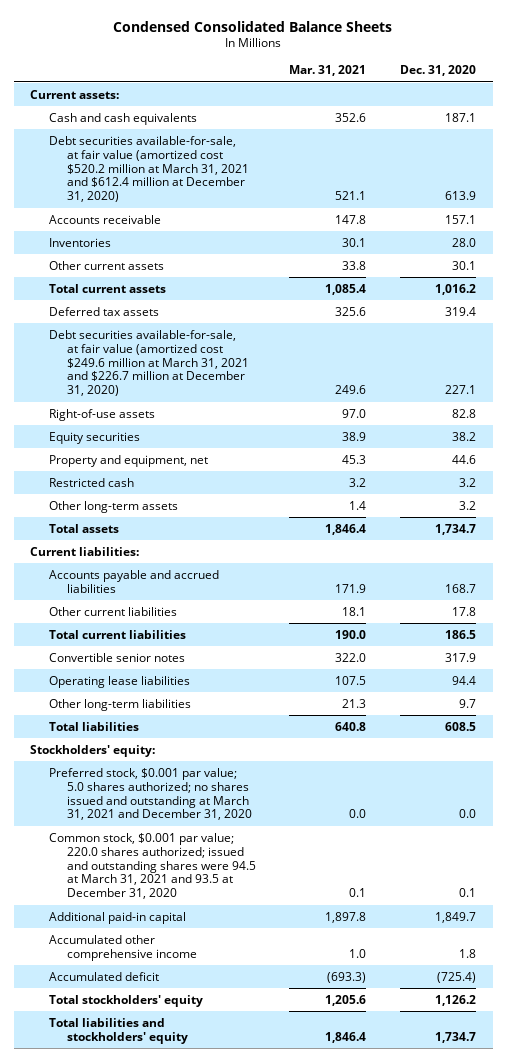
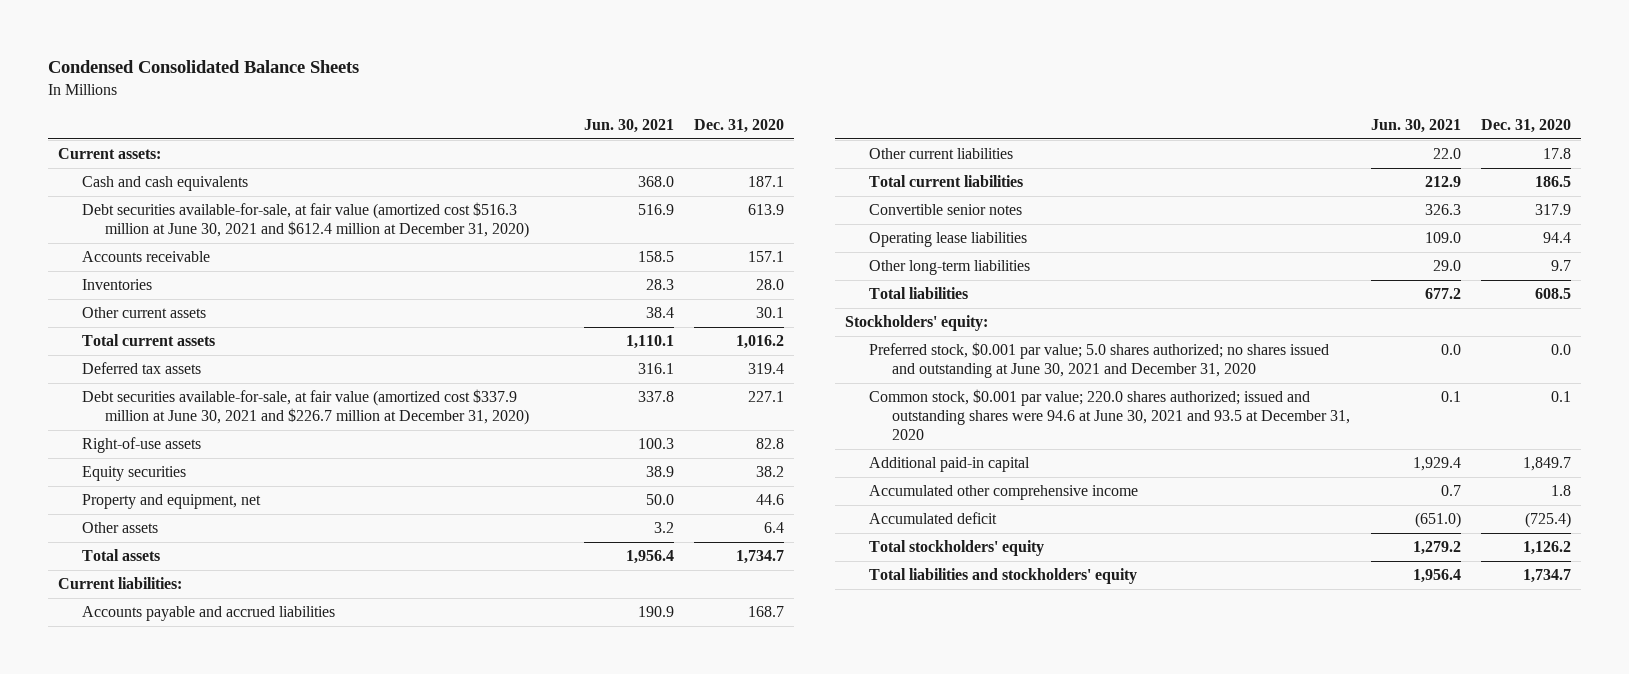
[289,65,367,77] Mar. 31, 2021 -> none
none -> [583,119,674,134] Jun. 30, 2021
[48,135,249,203] Debt securities available-for-sale, at fair value (amortized cost $520.2 million at March 31, 2021 and $612.4 million at December 31, 2020) -> [81,202,530,239] Debt securities available-for-sale, at fair value (amortized cost $516.3 million at June 30, 2021 and $612.4 million at December 31, 2020)
[48,329,249,397] Debt securities available-for-sale, at fair value (amortized cost $249.6 million at March 31, 2021 and $226.7 million at December 31, 2020) -> [81,389,530,426] Debt securities available-for-sale, at fair value (amortized cost $337.9 million at June 30, 2021 and $226.7 million at December 31, 2020)
[48,477,134,487] Restricted cash -> none
[48,500,178,513] Other long-term assets -> [81,522,158,534] Other assets
[458,500,476,510] 3.2 -> [764,522,785,534] 6.4
[48,767,252,821] Preferred stock, $0.001 par value; 5.0 shares authorized; no shares issued and outstanding at March 31, 2021 and December 31, 2020 -> [868,342,1329,379] Preferred stock, $0.001 par value; 5.0 shares authorized; no shares issued and outstanding at June 30, 2021 and December 31, 2020
[48,832,256,900] Common stock, $0.001 par value; 220.0 shares authorized; issued and outstanding shares were 94.5 at March 31, 2021 and 93.5 at December 31, 2020 -> [868,389,1351,441] Common stock, $0.001 par value; 220.0 shares authorized; issued and outstanding shares were 94.6 at June 30, 2021 and 93.5 at December 31, 2020

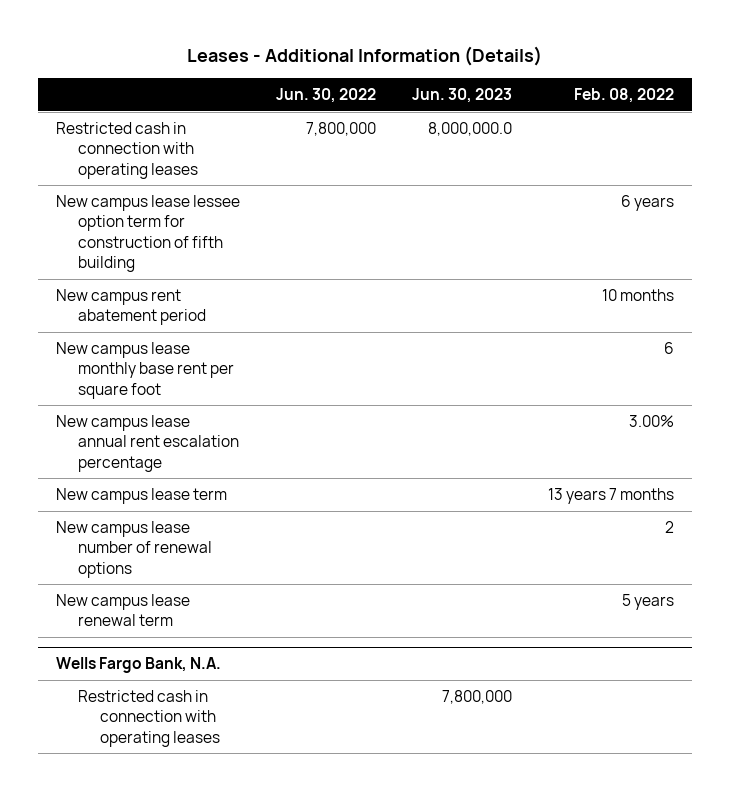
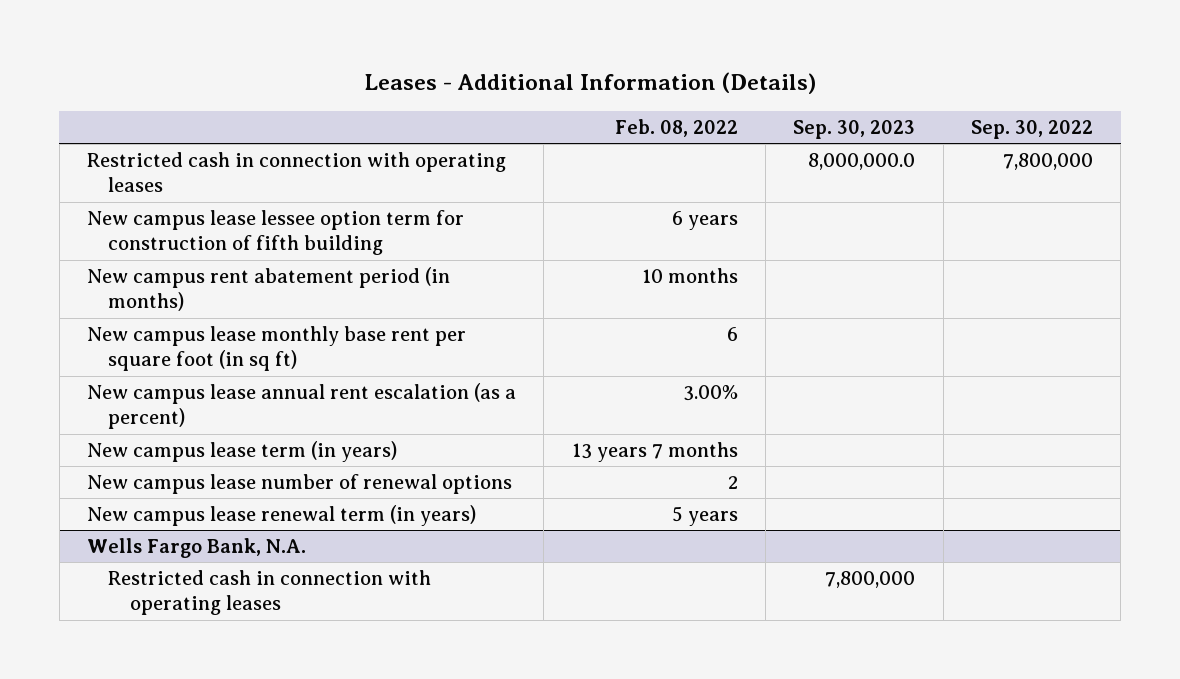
[275,87,376,103] Jun. 30, 2022 -> none
[412,87,513,103] Jun. 30, 2023 -> none
none -> [793,119,916,139] Sep. 30, 2023
none -> [970,119,1093,139] Sep. 30, 2022
[55,289,207,326] New campus rent abatement period -> [86,267,450,312] New campus rent abatement period (in months)
[55,342,235,399] New campus lease monthly base rent per square foot -> [86,326,466,372] New campus lease monthly base rent per square foot (in sq ft)
[55,415,240,472] New campus lease annual rent escalation percentage -> [86,383,516,430] New campus lease annual rent escalation (as a percent)
[55,488,227,505] New campus lease term -> [86,441,397,463] New campus lease term (in years)
[55,594,190,627] New campus lease renewal term -> [86,505,476,527] New campus lease renewal term (in years)

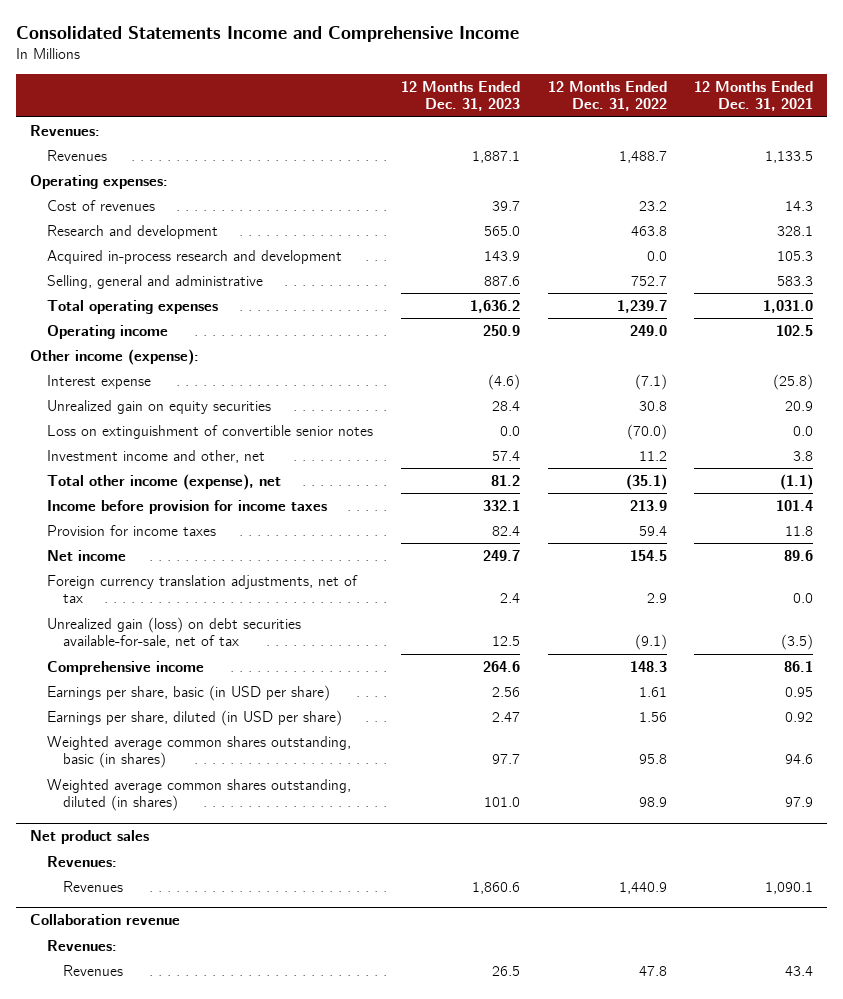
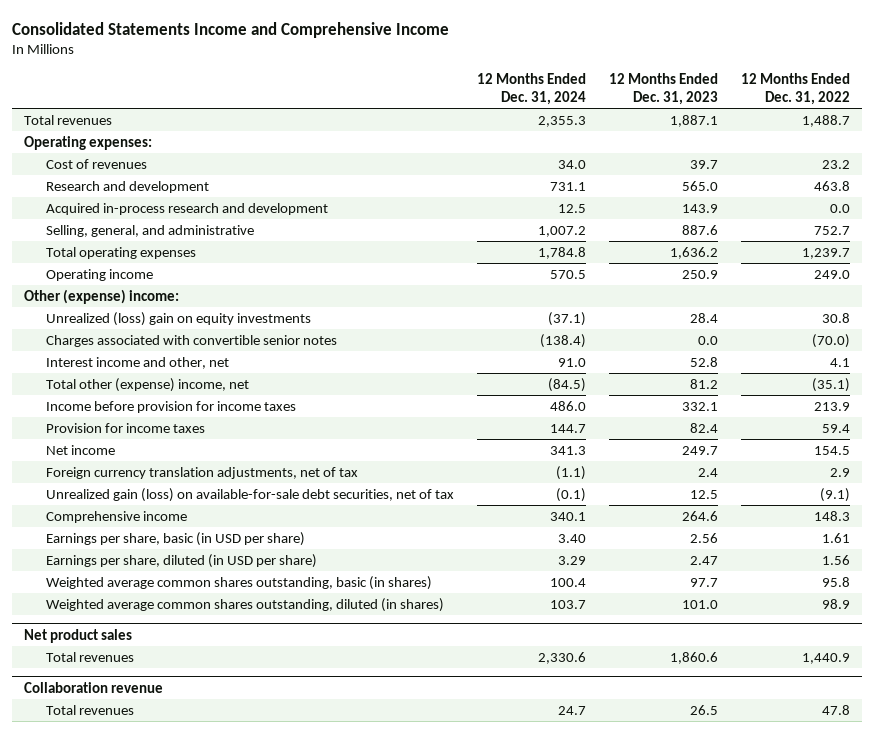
[694,81,814,112] 12 Months Ended Dec. 31, 2021 -> none
none -> [477,72,587,105] 12 Months Ended Dec. 31, 2024
[29,124,100,136] Revenues: -> none
[46,149,107,161] Revenues -> [23,114,112,125] Total revenues
[46,274,263,289] Selling, general and administrative -> [46,224,255,237] Selling, general, and administrative
[46,374,151,389] Interest expense -> none
[46,424,373,439] Loss on extinguishment of convertible senior notes -> none
[29,348,199,365] Other income (expense): -> [23,288,179,304] Other (expense) income:
[46,399,271,414] Unrealized gain on equity securities -> [46,311,312,326] Unrealized (loss) gain on equity investments
none -> [46,334,338,347] Charges associated with convertible senior notes
[46,449,265,463] Investment income and other, net -> [46,356,230,369] Interest income and other, net
[491,450,520,461] 57.4 -> [690,356,719,367] 52.8
[638,450,667,461] 11.2 -> [830,357,851,367] 4.1
[46,473,281,490] Total other income (expense), net -> [46,377,250,392] Total other (expense) income, net
[46,616,301,649] Unrealized gain (loss) on debt securities available-for-sale, net of tax -> [46,487,455,502] Unrealized gain (loss) on available-for-sale debt securities, net of tax
[46,855,117,867] Revenues: -> none
[63,880,124,892] Revenues -> [46,651,135,662] Total revenues
[46,939,117,951] Revenues: -> none
[63,964,124,976] Revenues -> [46,704,135,715] Total revenues

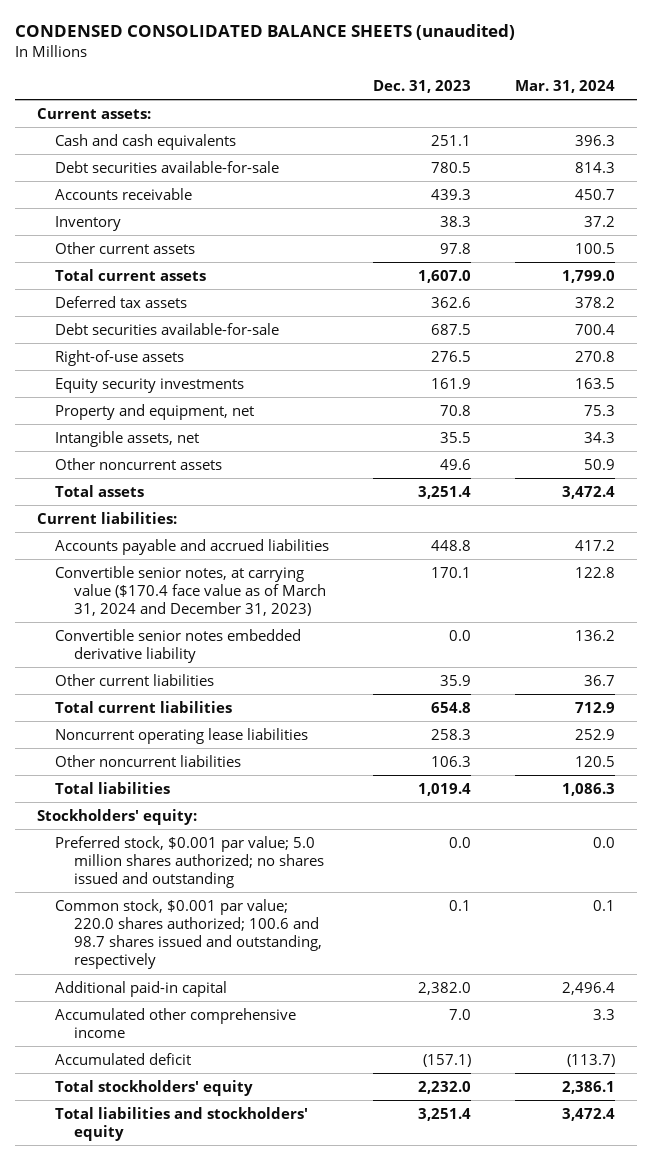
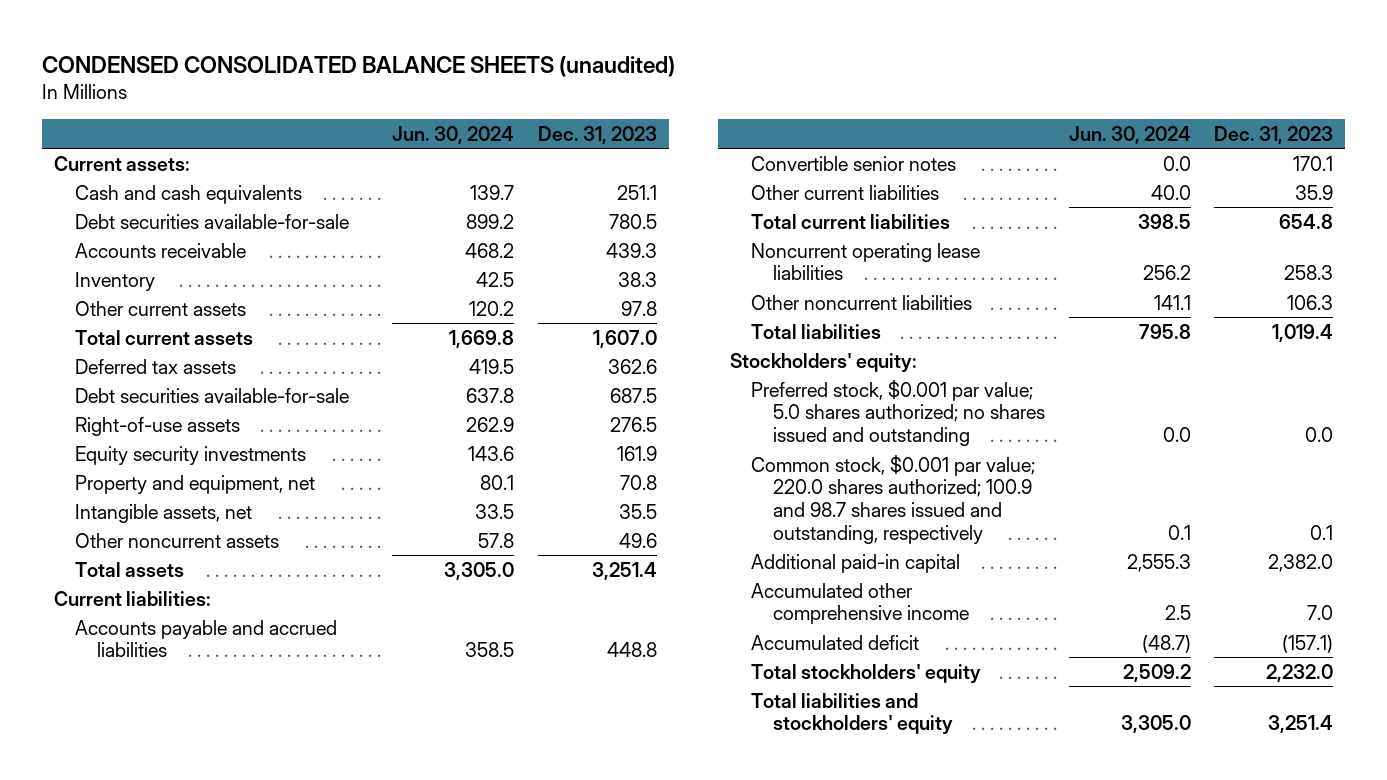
[515,80,616,94] Mar. 31, 2024 -> none
none -> [392,125,515,144] Jun. 30, 2024
[55,628,302,663] Convertible senior notes embedded derivative liability -> none
[55,565,326,617] Convertible senior notes, at carrying value ($170.4 face value as of March 31, 2024 and December 31, 2023) -> [751,155,957,171] Convertible senior notes
[55,835,324,889] Preferred stock, $0.001 par value; 5.0 million shares authorized; no shares issued and outstanding -> [751,379,1045,447] Preferred stock, $0.001 par value; 5.0 shares authorized; no shares issued and outstanding
[55,898,322,970] Common stock, $0.001 par value; 220.0 shares authorized; 100.6 and 98.7 shares issued and outstanding, respectively -> [751,454,1036,544] Common stock, $0.001 par value; 220.0 shares authorized; 100.9 and 98.7 shares issued and outstanding, respectively

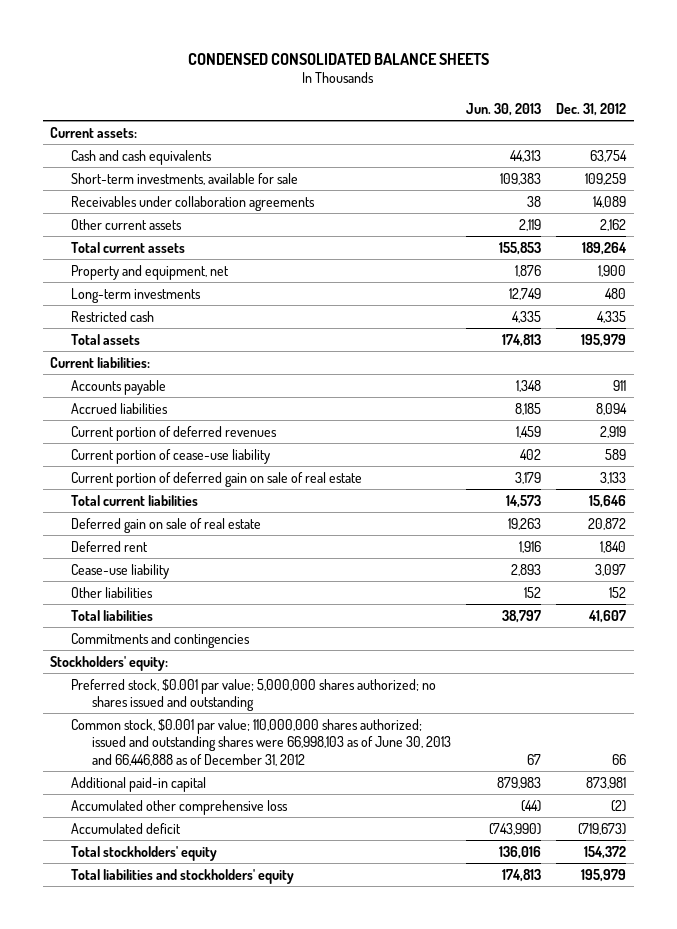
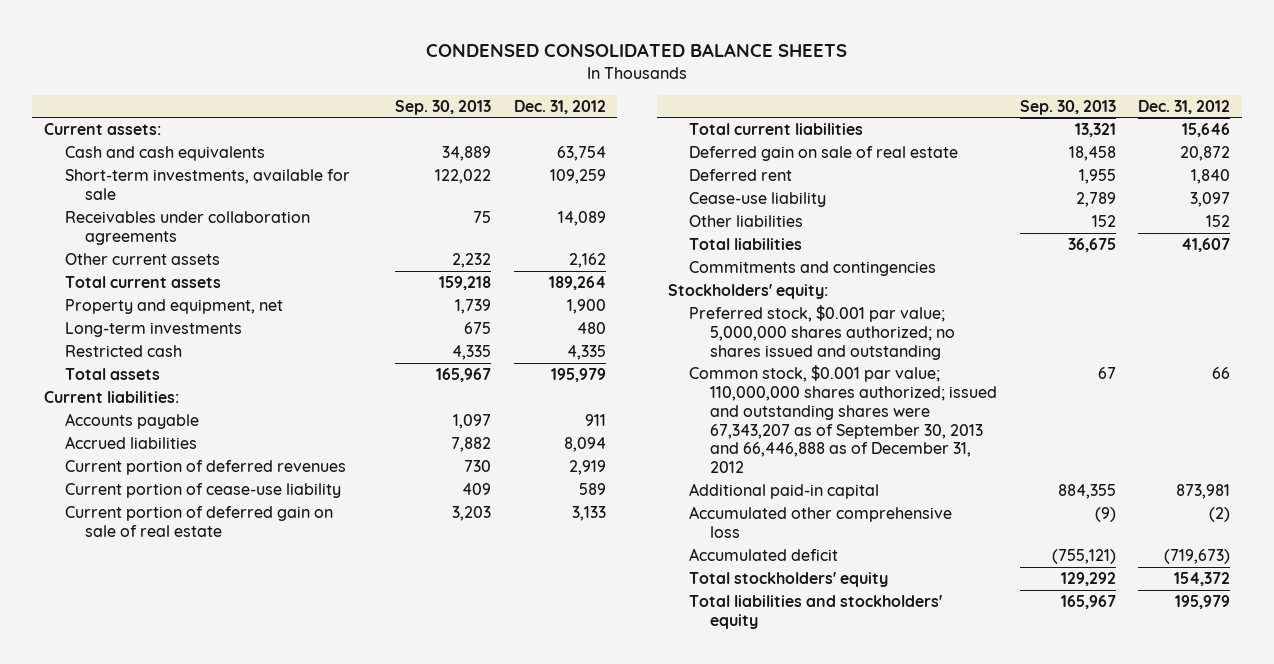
[466,102,542,116] Jun. 30, 2013 -> none
none -> [395,99,492,115] Sep. 30, 2013
[71,718,452,766] Common stock, $0.001 par value; 110,000,000 shares authorized; issued and outstanding shares were 66,998,103 as of June 30, 2013 and 66,446,888 as of December 31, 2012 -> [689,365,997,474] Common stock, $0.001 par value; 110,000,000 shares authorized; issued and outstanding shares were 67,343,207 as of September 30, 2013 and 66,446,888 as of December 31, 2012

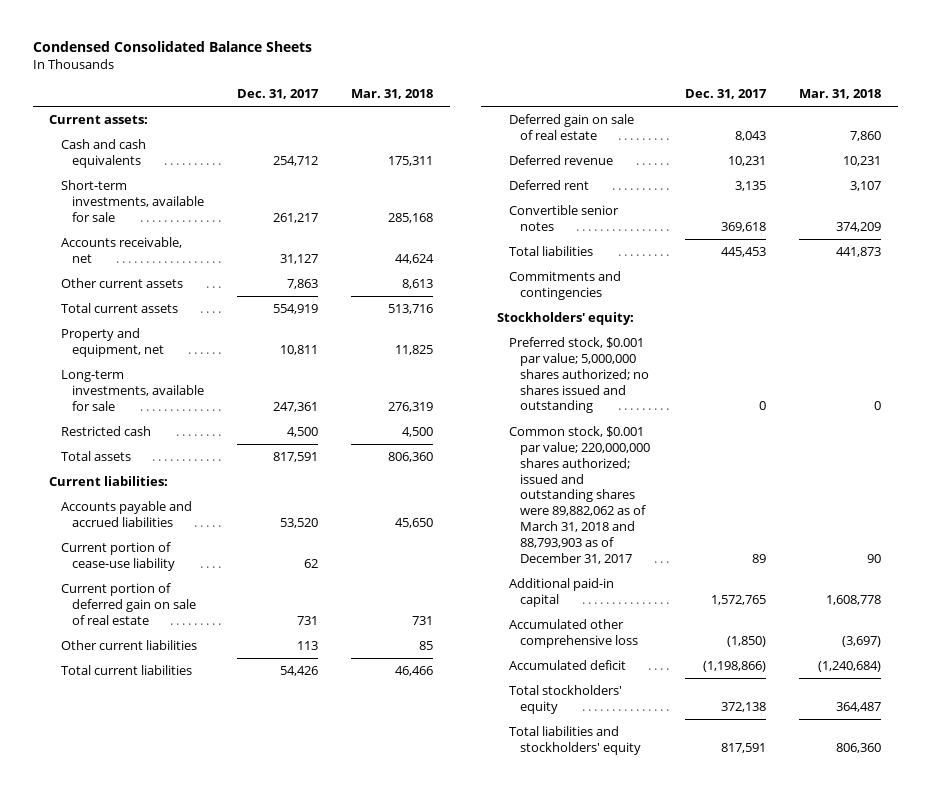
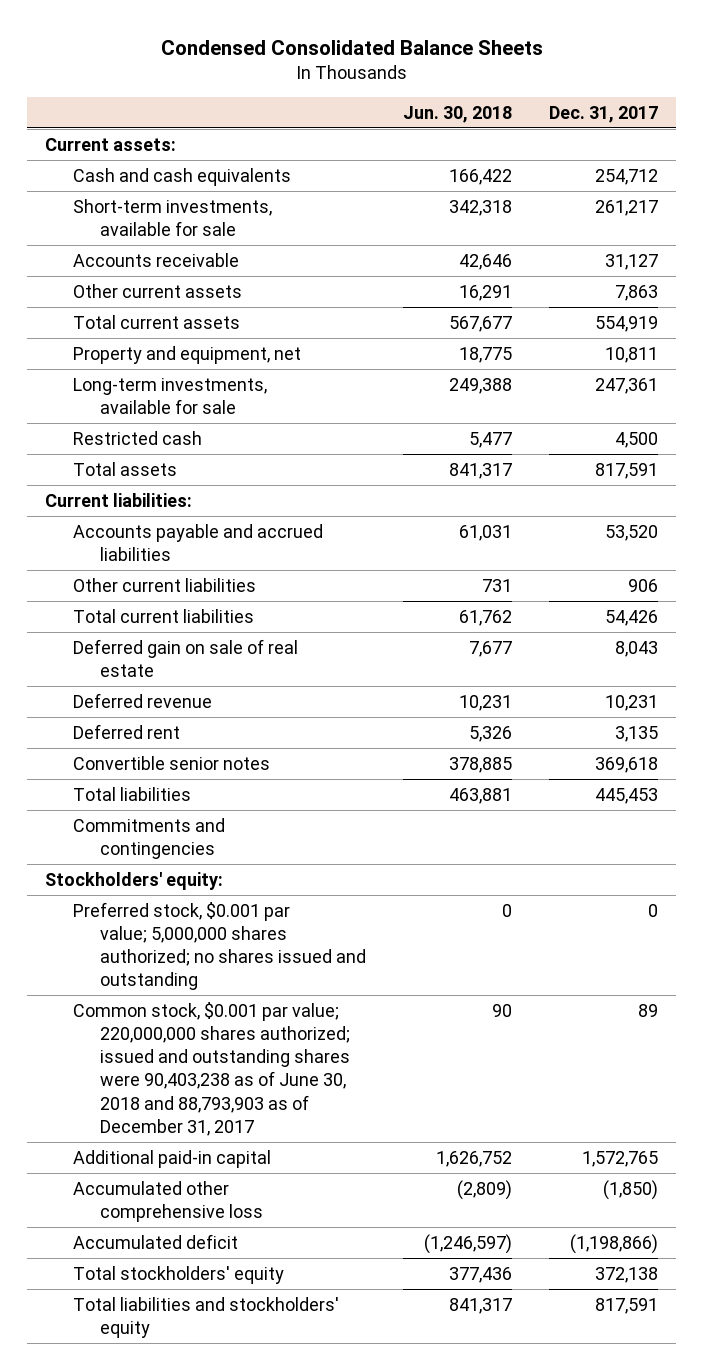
[351,89,434,100] Mar. 31, 2018 -> none
none -> [402,105,512,123] Jun. 30, 2018
[60,237,182,263] Accounts receivable, net -> [72,252,239,267] Accounts receivable
[60,542,176,571] Current portion of cease-use liability -> none
[60,583,197,625] Current portion of deferred gain on sale of real estate -> none
[297,641,319,651] 113 -> [627,578,658,592] 906
[508,426,651,564] Common stock, $0.001 par value; 220,000,000 shares authorized; issued and outstanding shares were 89,882,062 as of March 31, 2018 and 88,793,903 as of December 31, 2017 -> [72,1001,350,1136] Common stock, $0.001 par value; 220,000,000 shares authorized; issued and outstanding shares were 90,403,238 as of June 30, 2018 and 88,793,903 as of December 31, 2017

